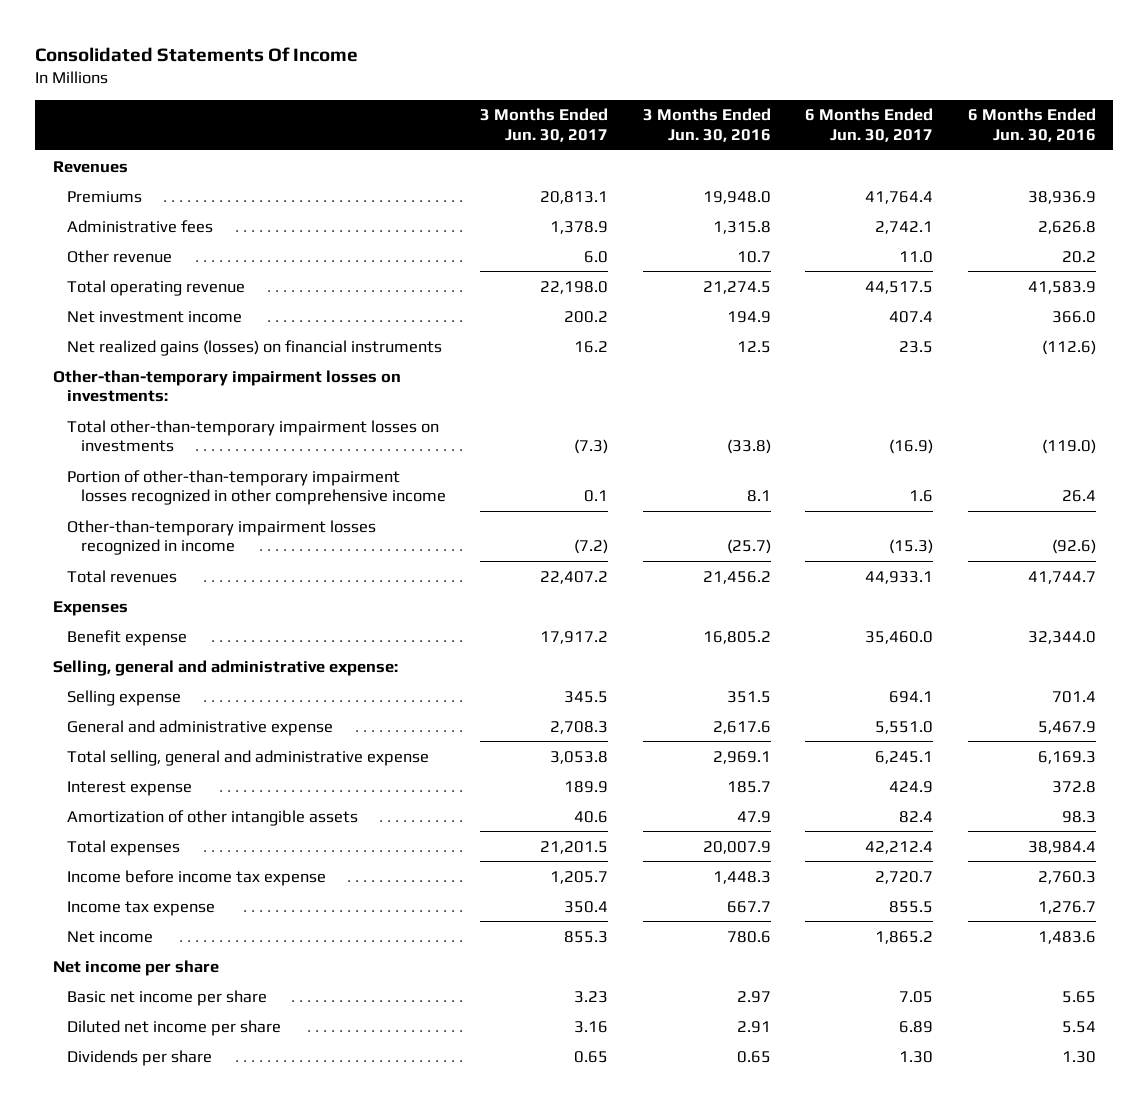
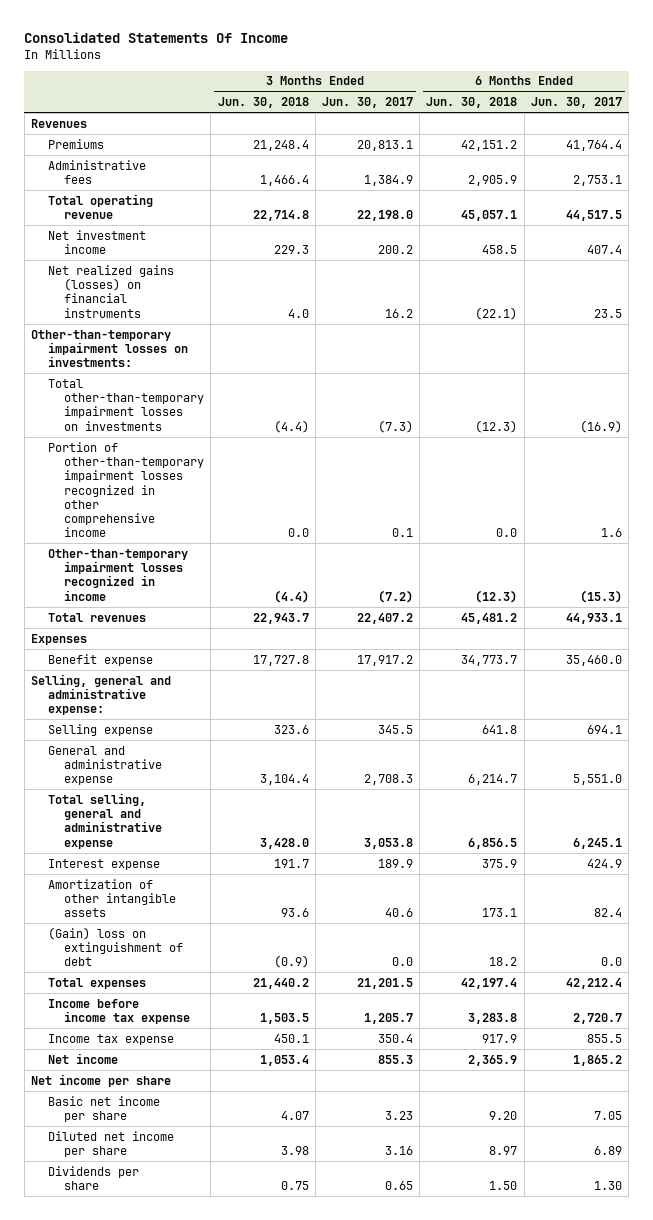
[642,108,771,142] 3 Months Ended Jun. 30, 2016 -> none
[967,108,1096,142] 6 Months Ended Jun. 30, 2016 -> none
none -> [217,97,309,109] Jun. 30, 2018
none -> [426,97,518,109] Jun. 30, 2018
[66,249,172,263] Other revenue -> none
[550,220,609,234] 1,378.9 -> [363,174,413,186] 1,384.9
[875,220,934,234] 2,742.1 -> [572,174,622,186] 2,753.1
none -> [47,926,184,967] (Gain) loss on extinguishment of debt

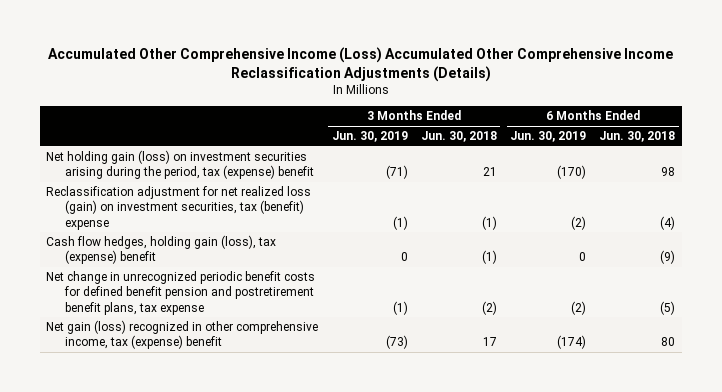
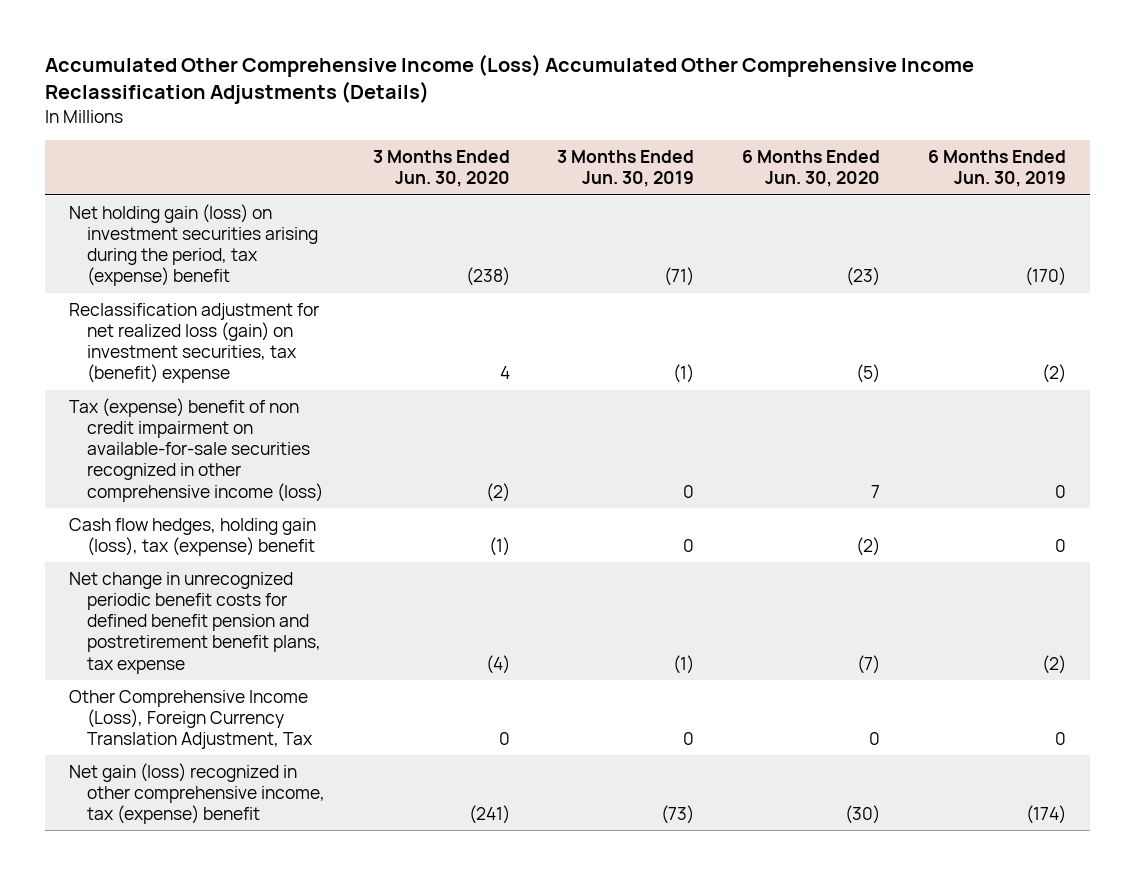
[420,131,497,143] Jun. 30, 2018 -> none
[599,131,676,143] Jun. 30, 2018 -> none
none -> [372,150,510,188] 3 Months Ended Jun. 30, 2020
none -> [741,150,880,188] 6 Months Ended Jun. 30, 2020
none -> [69,397,323,502] Tax (expense) benefit of non credit impairment on available-for-sale securities recognized in other comprehensive income (loss)
none -> [69,689,313,750] Other Comprehensive Income (Loss), Foreign Currency Translation Adjustment, Tax

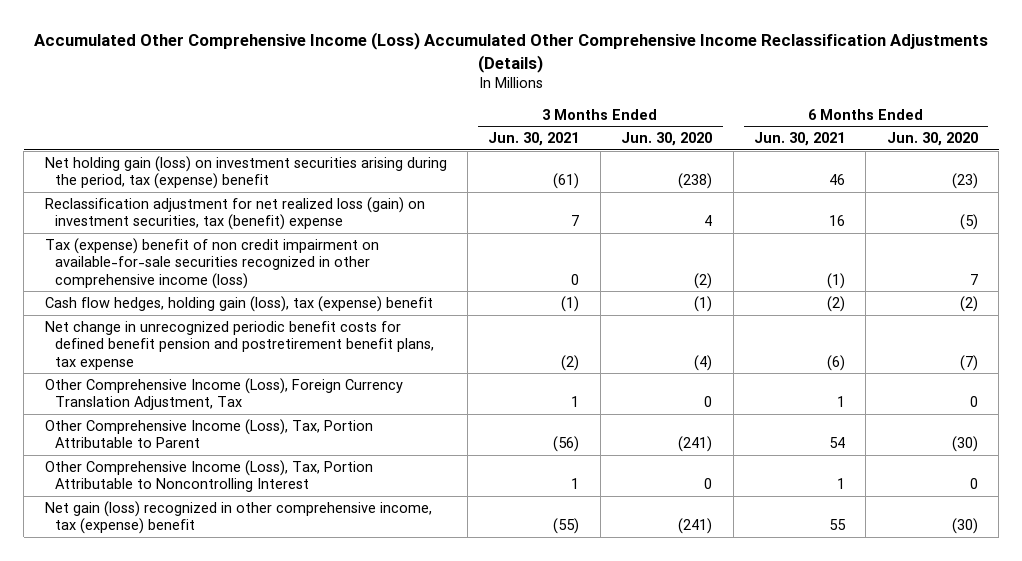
[557,150,695,188] 3 Months Ended Jun. 30, 2019 -> none
[927,150,1066,188] 6 Months Ended Jun. 30, 2019 -> none
none -> [488,132,580,147] Jun. 30, 2021
none -> [754,132,846,147] Jun. 30, 2021
none -> [44,418,373,449] Other Comprehensive Income (Loss), Tax, Portion Attributable to Parent
none -> [44,459,373,493] Other Comprehensive Income (Loss), Tax, Portion Attributable to Noncontrolling Interest

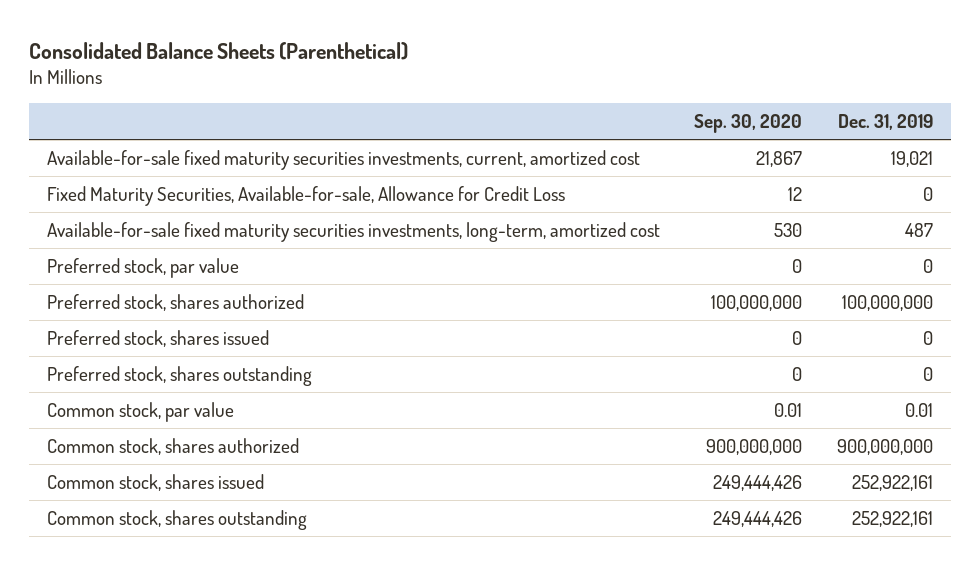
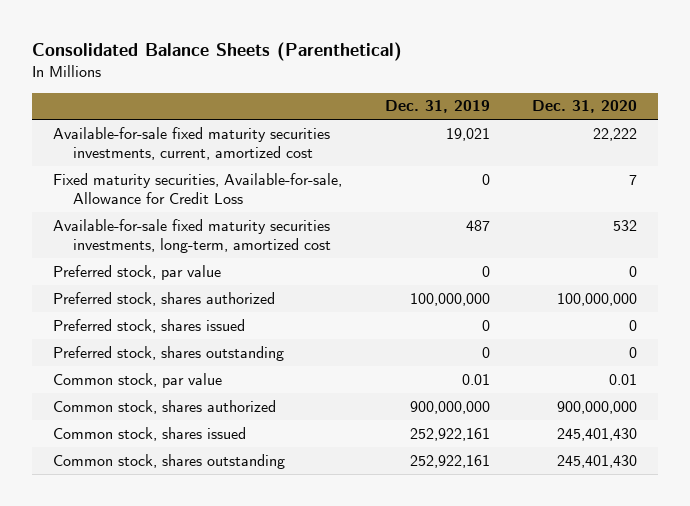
[694,114,803,134] Sep. 30, 2020 -> none
none -> [531,100,637,114] Dec. 31, 2020
[46,186,565,207] Fixed Maturity Securities, Available-for-sale, Allowance for Credit Loss -> [53,172,343,204] Fixed maturity securities, Available-for-sale, Allowance for Credit Loss

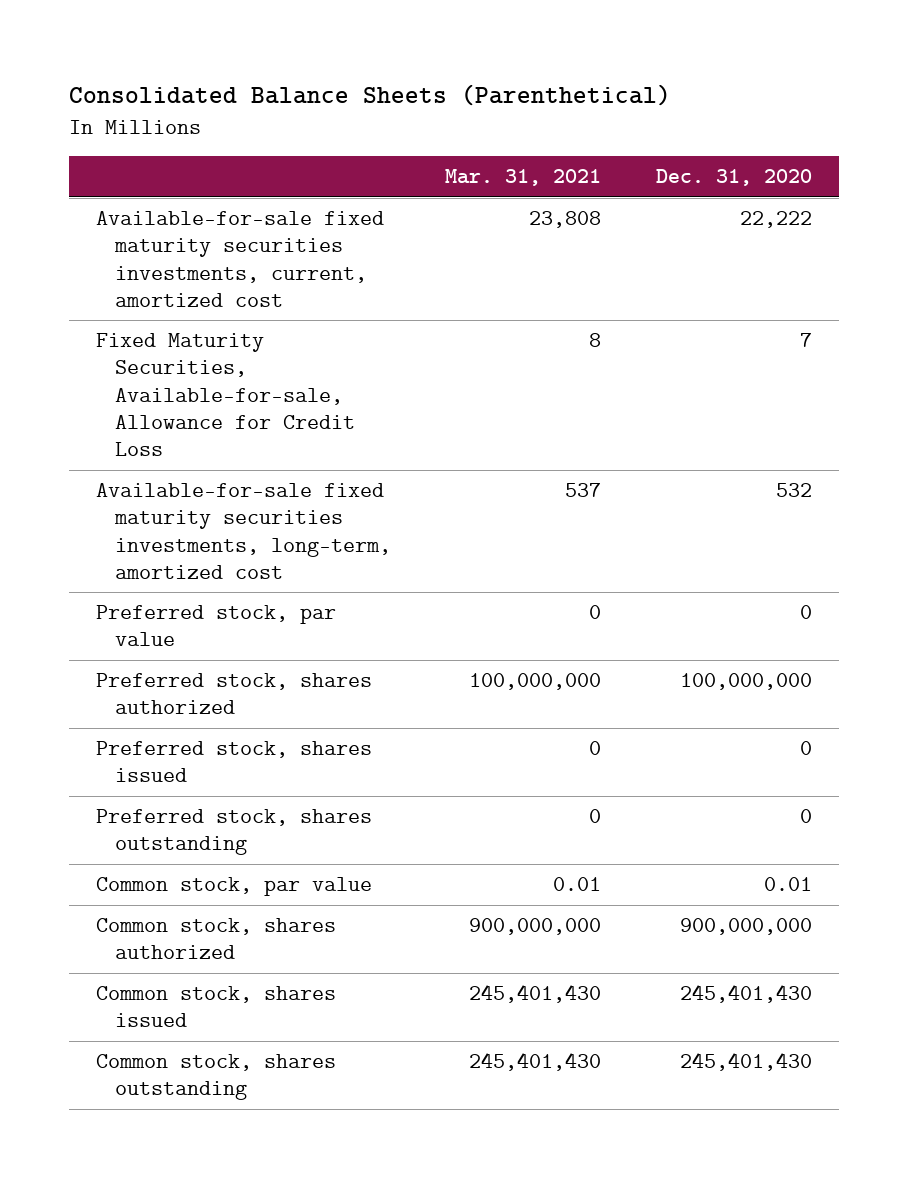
[384,100,490,114] Dec. 31, 2019 -> none
none -> [445,169,602,187] Mar. 31, 2021
[53,172,343,204] Fixed maturity securities, Available-for-sale, Allowance for Credit Loss -> [96,333,355,457] Fixed Maturity Securities, Available-for-sale, Allowance for Credit Loss

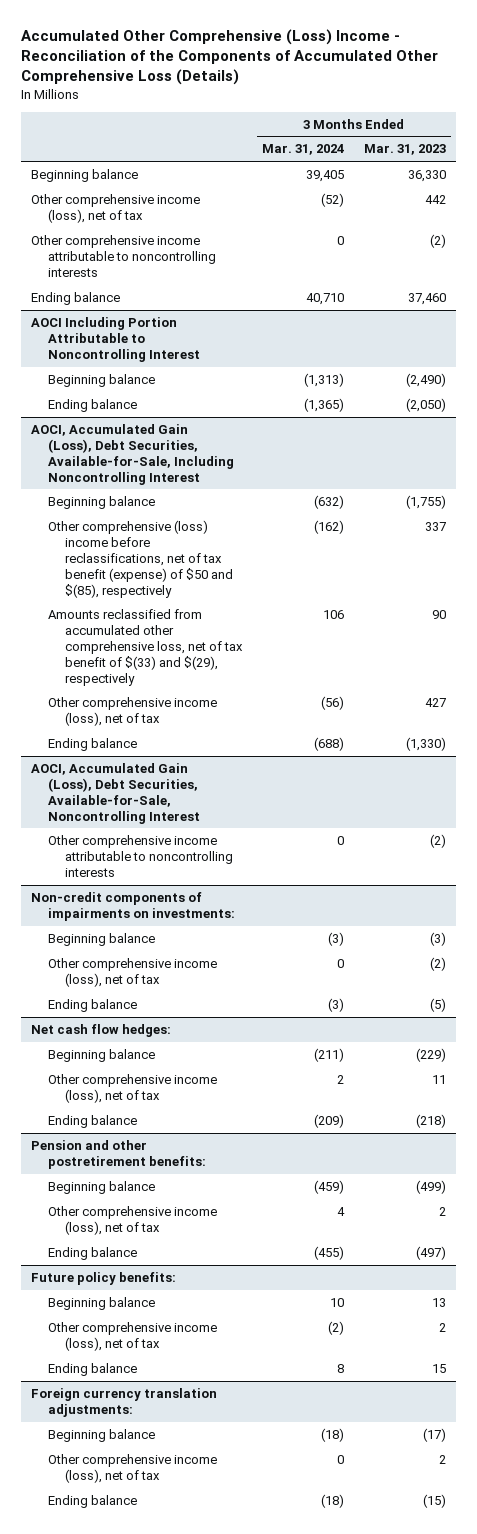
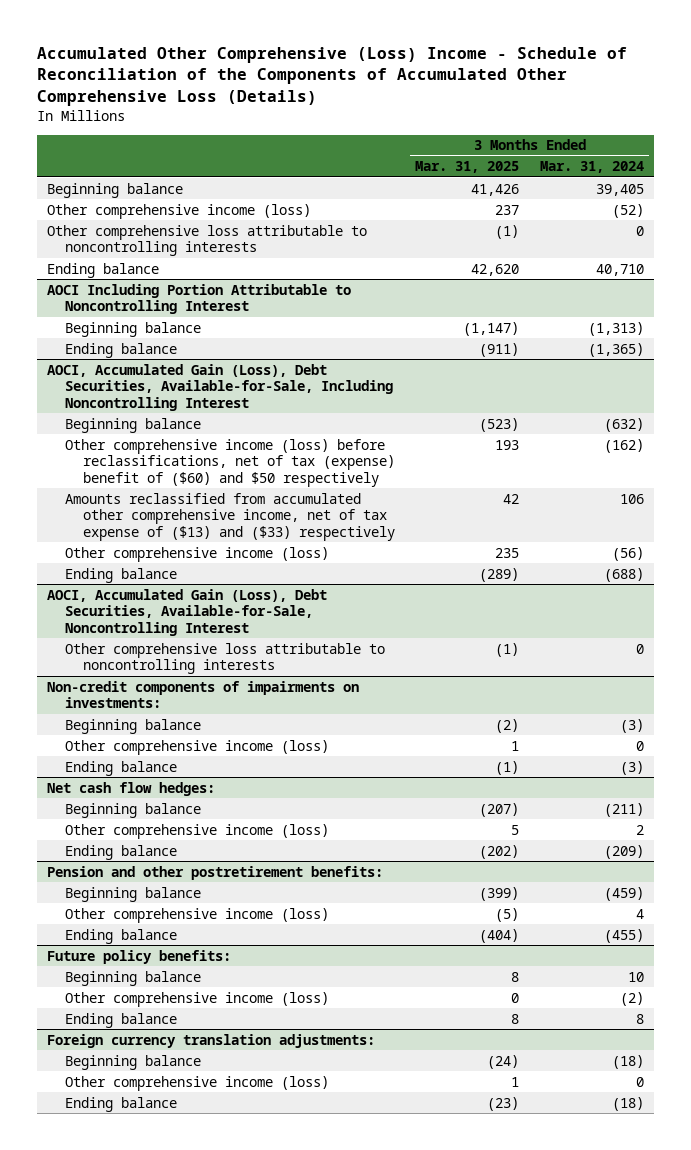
[20,28,438,86] Accumulated Other Comprehensive (Loss) Income - Reconciliation of the Components of Accumulated Other Comprehensive Loss (Details) -> [37,46,628,106] Accumulated Other Comprehensive (Loss) Income - Schedule of Reconciliation of the Components of Accumulated Other Comprehensive Loss (Details)
[364,144,447,156] Mar. 31, 2023 -> none
none -> [415,161,520,174] Mar. 31, 2025
[30,193,200,223] Other comprehensive income (loss), net of tax -> [47,203,312,219] Other comprehensive income (loss)
[30,234,216,277] Other comprehensive income attributable to noncontrolling interests -> [47,224,368,257] Other comprehensive loss attributable to noncontrolling interests
[47,519,233,598] Other comprehensive (loss) income before reclassifications, net of tax benefit (expense) of $50 and $(85), respectively -> [65,438,396,487] Other comprehensive income (loss) before reclassifications, net of tax (expense) benefit of ($60) and $50 respectively
[47,608,243,686] Amounts reclassified from accumulated other comprehensive loss, net of tax benefit of $(33) and $(29), respectively -> [65,492,396,541] Amounts reclassified from accumulated other comprehensive income, net of tax expense of ($13) and ($33) respectively
[47,696,217,726] Other comprehensive income (loss), net of tax -> [65,546,330,562] Other comprehensive income (loss)
[47,834,233,877] Other comprehensive income attributable to noncontrolling interests -> [65,642,386,675] Other comprehensive loss attributable to noncontrolling interests
[47,957,217,987] Other comprehensive income (loss), net of tax -> [65,739,330,755] Other comprehensive income (loss)
[47,1073,217,1103] Other comprehensive income (loss), net of tax -> [65,823,330,839] Other comprehensive income (loss)
[47,1205,217,1235] Other comprehensive income (loss), net of tax -> [65,907,330,923] Other comprehensive income (loss)
[47,1321,217,1351] Other comprehensive income (loss), net of tax -> [65,991,330,1007] Other comprehensive income (loss)
[47,1453,217,1483] Other comprehensive income (loss), net of tax -> [65,1075,330,1091] Other comprehensive income (loss)

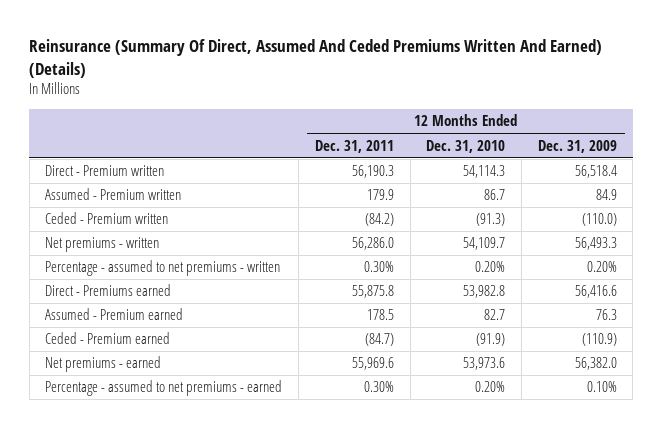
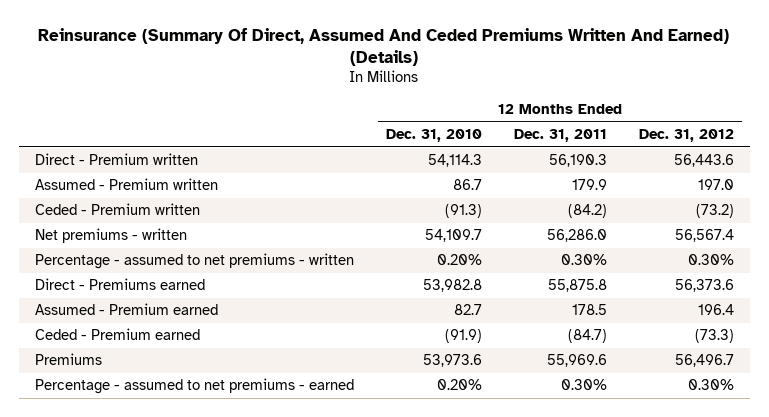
[537,139,617,153] Dec. 31, 2009 -> none
none -> [639,129,735,143] Dec. 31, 2012
[45,356,162,373] Net premiums - earned -> [34,353,102,366] Premiums

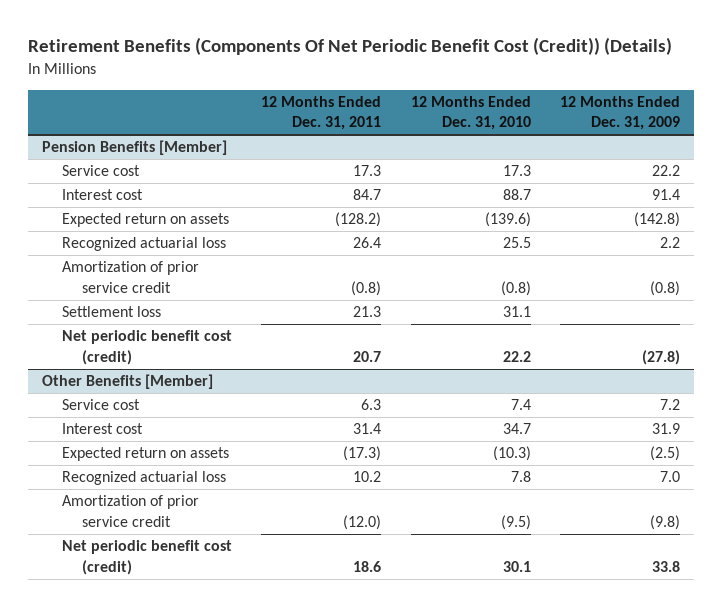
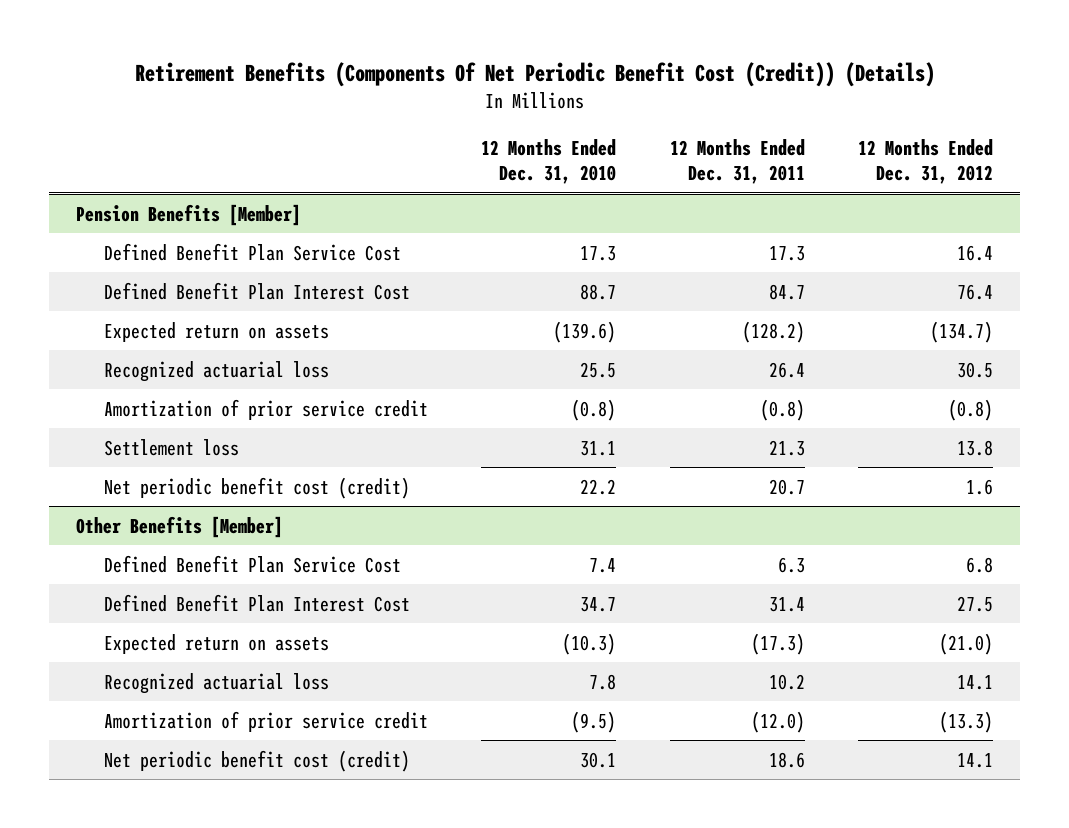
[559,96,680,131] 12 Months Ended Dec. 31, 2009 -> none
none -> [857,138,993,185] 12 Months Ended Dec. 31, 2012
[62,165,141,177] Service cost -> [104,242,402,261] Defined Benefit Plan Service Cost
[62,189,144,201] Interest cost -> [104,281,411,300] Defined Benefit Plan Interest Cost
[62,399,141,411] Service cost -> [104,554,402,573] Defined Benefit Plan Service Cost
[62,423,144,435] Interest cost -> [104,593,411,612] Defined Benefit Plan Interest Cost

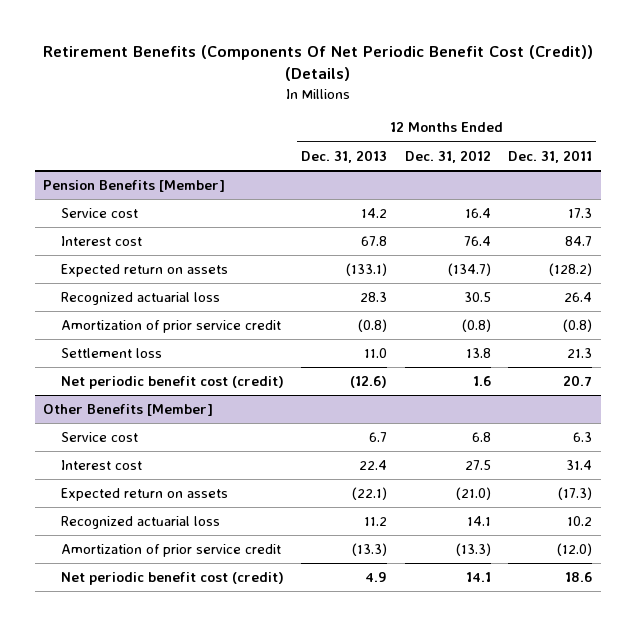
[481,138,617,185] 12 Months Ended Dec. 31, 2010 -> none
none -> [301,149,388,163] Dec. 31, 2013
[104,242,402,261] Defined Benefit Plan Service Cost -> [60,208,138,219] Service cost
[104,281,411,300] Defined Benefit Plan Interest Cost -> [60,236,142,247] Interest cost
[104,554,402,573] Defined Benefit Plan Service Cost -> [60,432,138,443] Service cost
[104,593,411,612] Defined Benefit Plan Interest Cost -> [60,460,142,471] Interest cost

